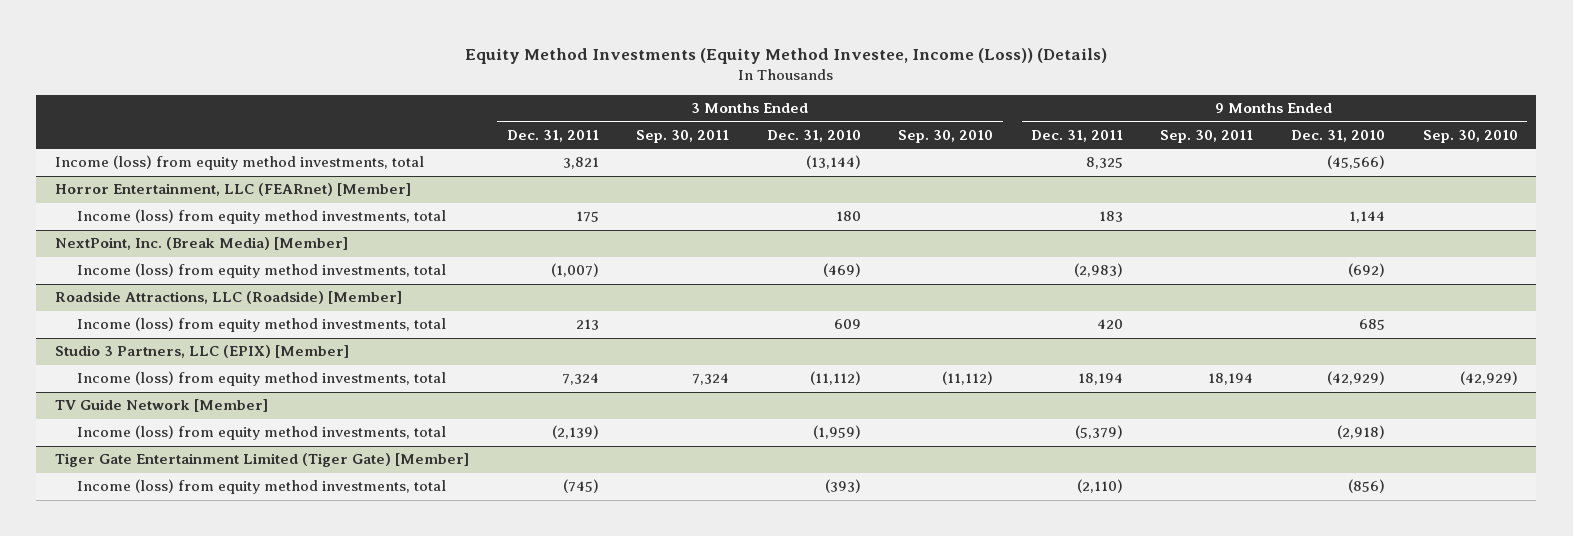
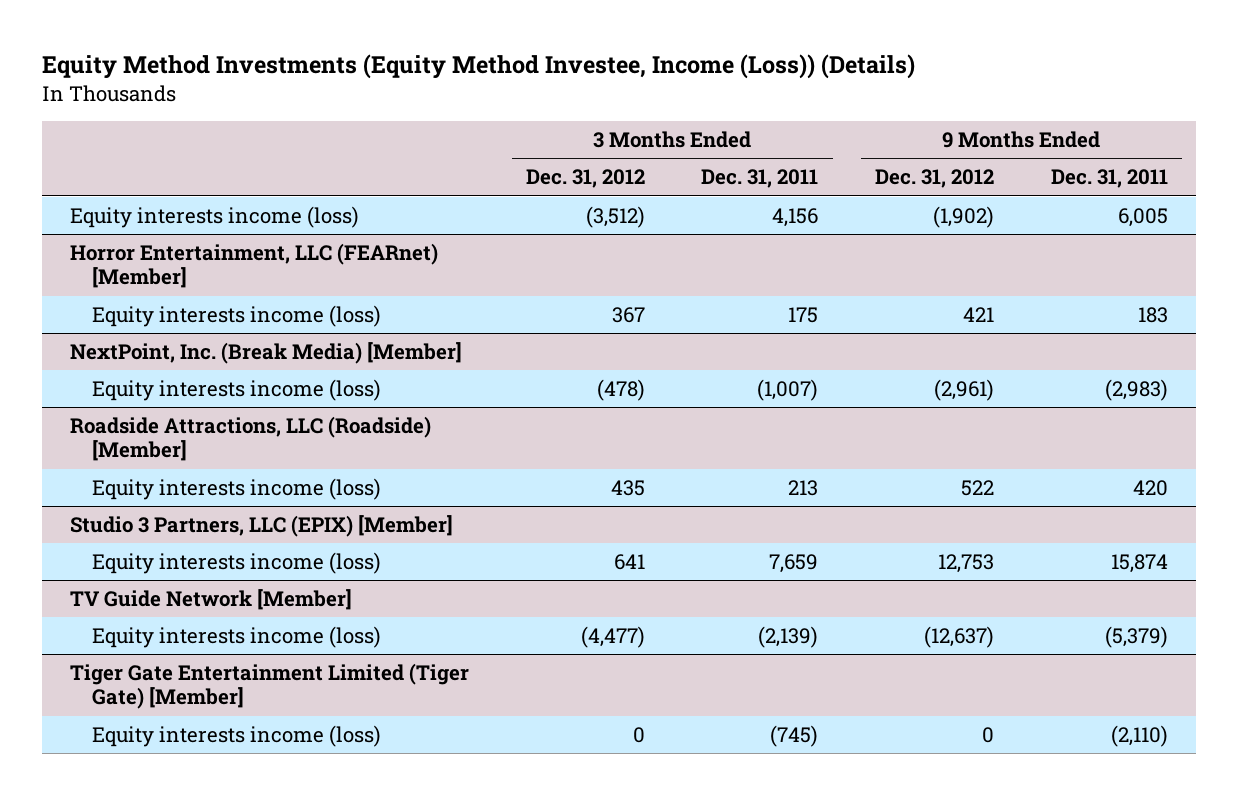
[636,129,730,143] Sep. 30, 2011 -> none
[766,129,861,142] Dec. 31, 2010 -> none
[898,129,994,143] Sep. 30, 2010 -> none
[1160,129,1254,143] Sep. 30, 2011 -> none
[1290,129,1385,142] Dec. 31, 2010 -> none
[1422,129,1518,143] Sep. 30, 2010 -> none
none -> [525,169,645,189] Dec. 31, 2012
none -> [875,169,995,189] Dec. 31, 2012
[55,155,425,171] Income (loss) from equity method investments, total -> [70,206,360,229] Equity interests income (loss)
[562,157,599,170] 3,821 -> [772,208,819,228] 4,156
[1085,157,1123,170] 8,325 -> [1117,208,1168,228] 6,005
[76,209,446,225] Income (loss) from equity method investments, total -> [91,305,381,328] Equity interests income (loss)
[76,263,446,279] Income (loss) from equity method investments, total -> [91,379,381,402] Equity interests income (loss)
[76,317,446,333] Income (loss) from equity method investments, total -> [91,478,381,501] Equity interests income (loss)
[76,371,446,387] Income (loss) from equity method investments, total -> [91,552,381,575] Equity interests income (loss)
[561,373,599,386] 7,324 -> [769,554,819,574] 7,659
[1077,373,1123,386] 18,194 -> [1110,554,1168,574] 15,874
[76,425,446,441] Income (loss) from equity method investments, total -> [91,626,381,649] Equity interests income (loss)
[76,479,446,495] Income (loss) from equity method investments, total -> [91,725,381,748] Equity interests income (loss)

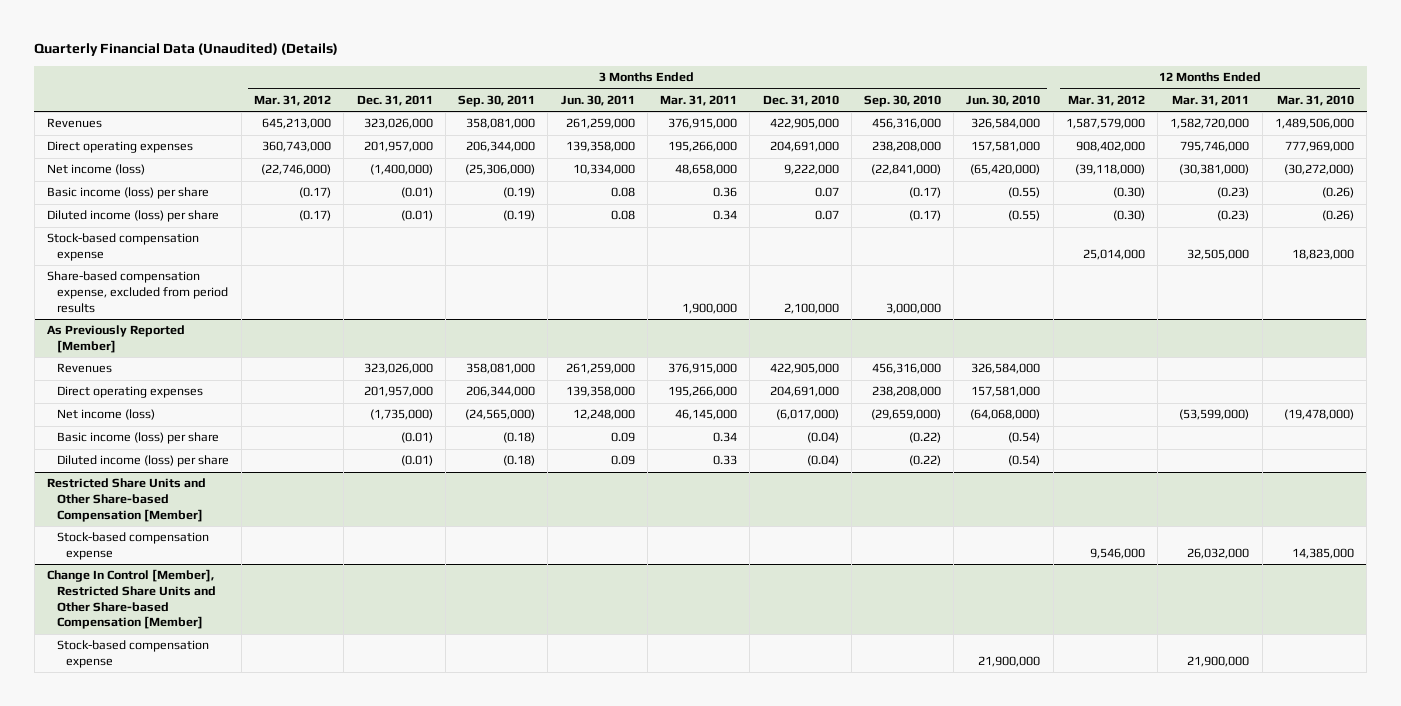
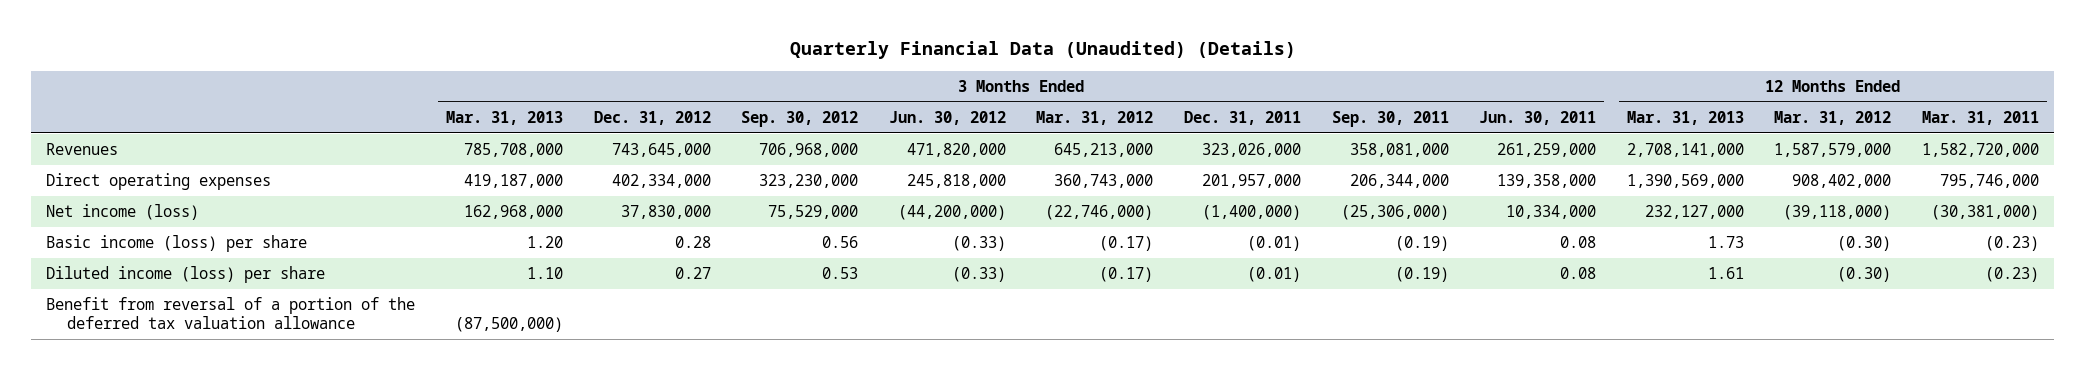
[660,95,738,107] Mar. 31, 2011 -> none
[762,95,839,107] Dec. 31, 2010 -> none
[864,95,942,108] Sep. 30, 2010 -> none
[966,95,1041,107] Jun. 30, 2010 -> none
[1276,95,1354,107] Mar. 31, 2010 -> none
none -> [446,110,564,125] Mar. 31, 2013
none -> [593,110,711,125] Dec. 31, 2012
none -> [741,110,859,127] Sep. 30, 2012
none -> [888,110,1006,125] Jun. 30, 2012
none -> [1626,110,1744,125] Mar. 31, 2013
[46,233,199,262] Stock-based compensation expense -> none
[46,271,228,313] Share-based compensation expense, excluded from period results -> none
[46,325,185,354] As Previously Reported [Member] -> none
[56,363,112,374] Revenues -> none
[56,386,203,399] Direct operating expenses -> none
[56,409,155,421] Net income (loss) -> none
[56,432,219,445] Basic income (loss) per share -> none
[56,455,229,468] Diluted income (loss) per share -> none
[46,478,206,522] Restricted Share Units and Other Share-based Compensation [Member] -> none
[56,532,209,561] Stock-based compensation expense -> none
[46,569,216,630] Change In Control [Member], Restricted Share Units and Other Share-based Compensation [Member] -> none
[56,640,209,669] Stock-based compensation expense -> none
none -> [46,297,416,330] Benefit from reversal of a portion of the deferred tax valuation allowance

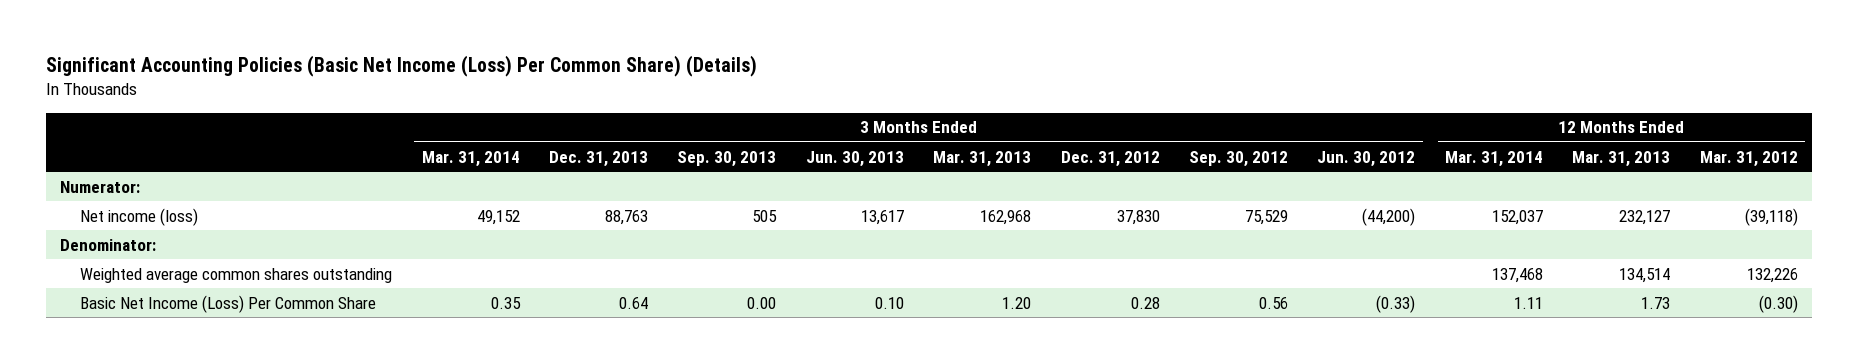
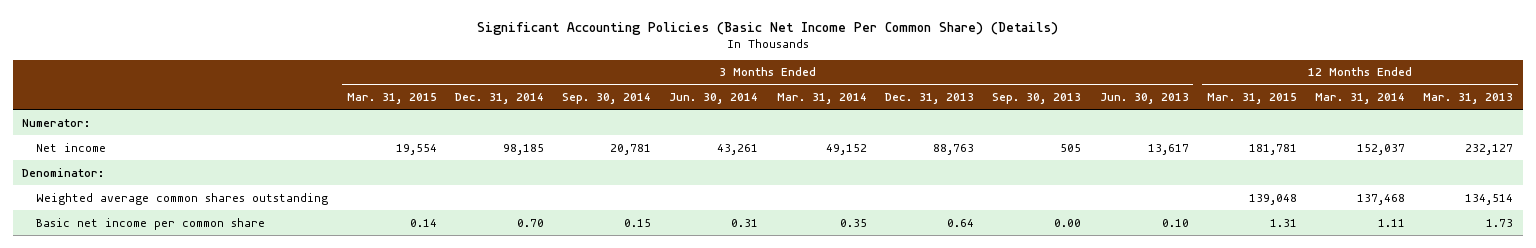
[45,55,757,78] Significant Accounting Policies (Basic Net Income (Loss) Per Common Share) (Details) -> [476,21,1058,35] Significant Accounting Policies (Basic Net Income Per Common Share) (Details)
[933,150,1032,167] Mar. 31, 2013 -> none
[1060,150,1160,167] Dec. 31, 2012 -> none
[1189,150,1289,167] Sep. 30, 2012 -> none
[1317,150,1416,167] Jun. 30, 2012 -> none
[1699,150,1798,167] Mar. 31, 2012 -> none
none -> [346,92,437,104] Mar. 31, 2015
none -> [454,92,544,104] Dec. 31, 2014
none -> [562,92,652,104] Sep. 30, 2014
none -> [669,92,759,104] Jun. 30, 2014
none -> [1206,92,1297,104] Mar. 31, 2015
[80,207,199,226] Net income (loss) -> [36,142,107,152] Net income
[80,294,377,313] Basic Net Income (Loss) Per Common Share -> [36,217,266,230] Basic net income per common share

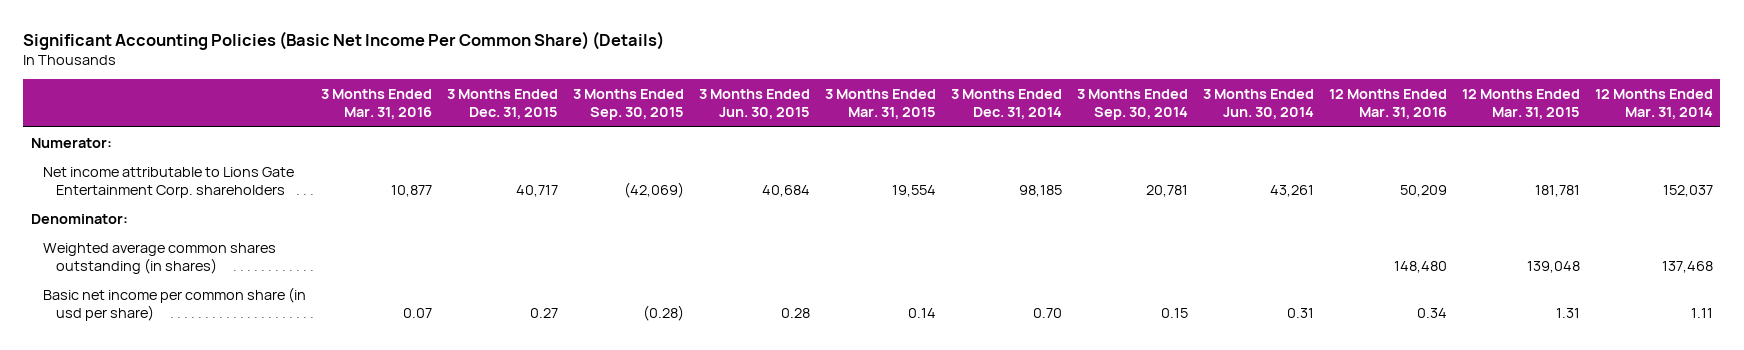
[776,92,867,104] Mar. 31, 2014 -> none
[885,92,975,104] Dec. 31, 2013 -> none
[992,92,1082,104] Sep. 30, 2013 -> none
[1099,92,1189,104] Jun. 30, 2013 -> none
[1423,92,1514,104] Mar. 31, 2013 -> none
none -> [321,89,433,120] 3 Months Ended Mar. 31, 2016
none -> [447,89,559,120] 3 Months Ended Dec. 31, 2015
none -> [573,89,685,121] 3 Months Ended Sep. 30, 2015
none -> [699,89,811,120] 3 Months Ended Jun. 30, 2015
none -> [1328,89,1447,120] 12 Months Ended Mar. 31, 2016
[36,142,107,152] Net income -> [43,166,295,199] Net income attributable to Lions Gate Entertainment Corp. shareholders
[36,192,329,205] Weighted average common shares outstanding -> [43,242,277,275] Weighted average common shares outstanding (in shares)
[36,217,266,230] Basic net income per common share -> [43,286,307,322] Basic net income per common share (in usd per share)

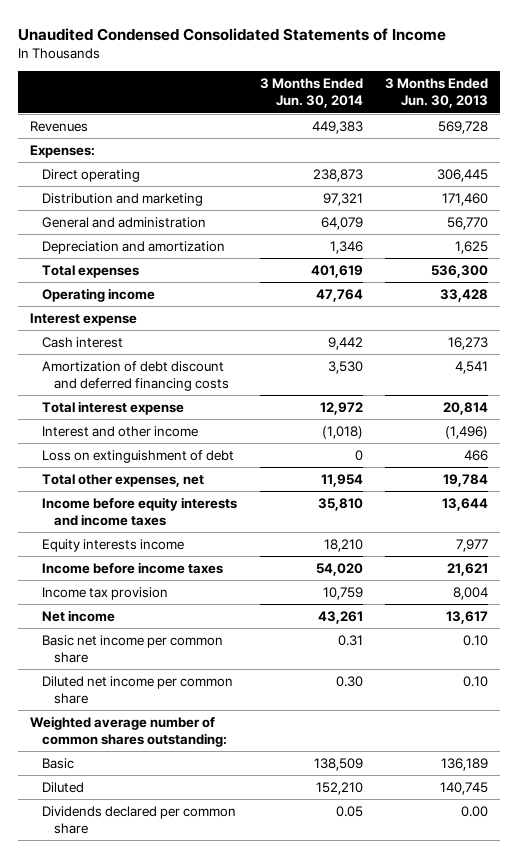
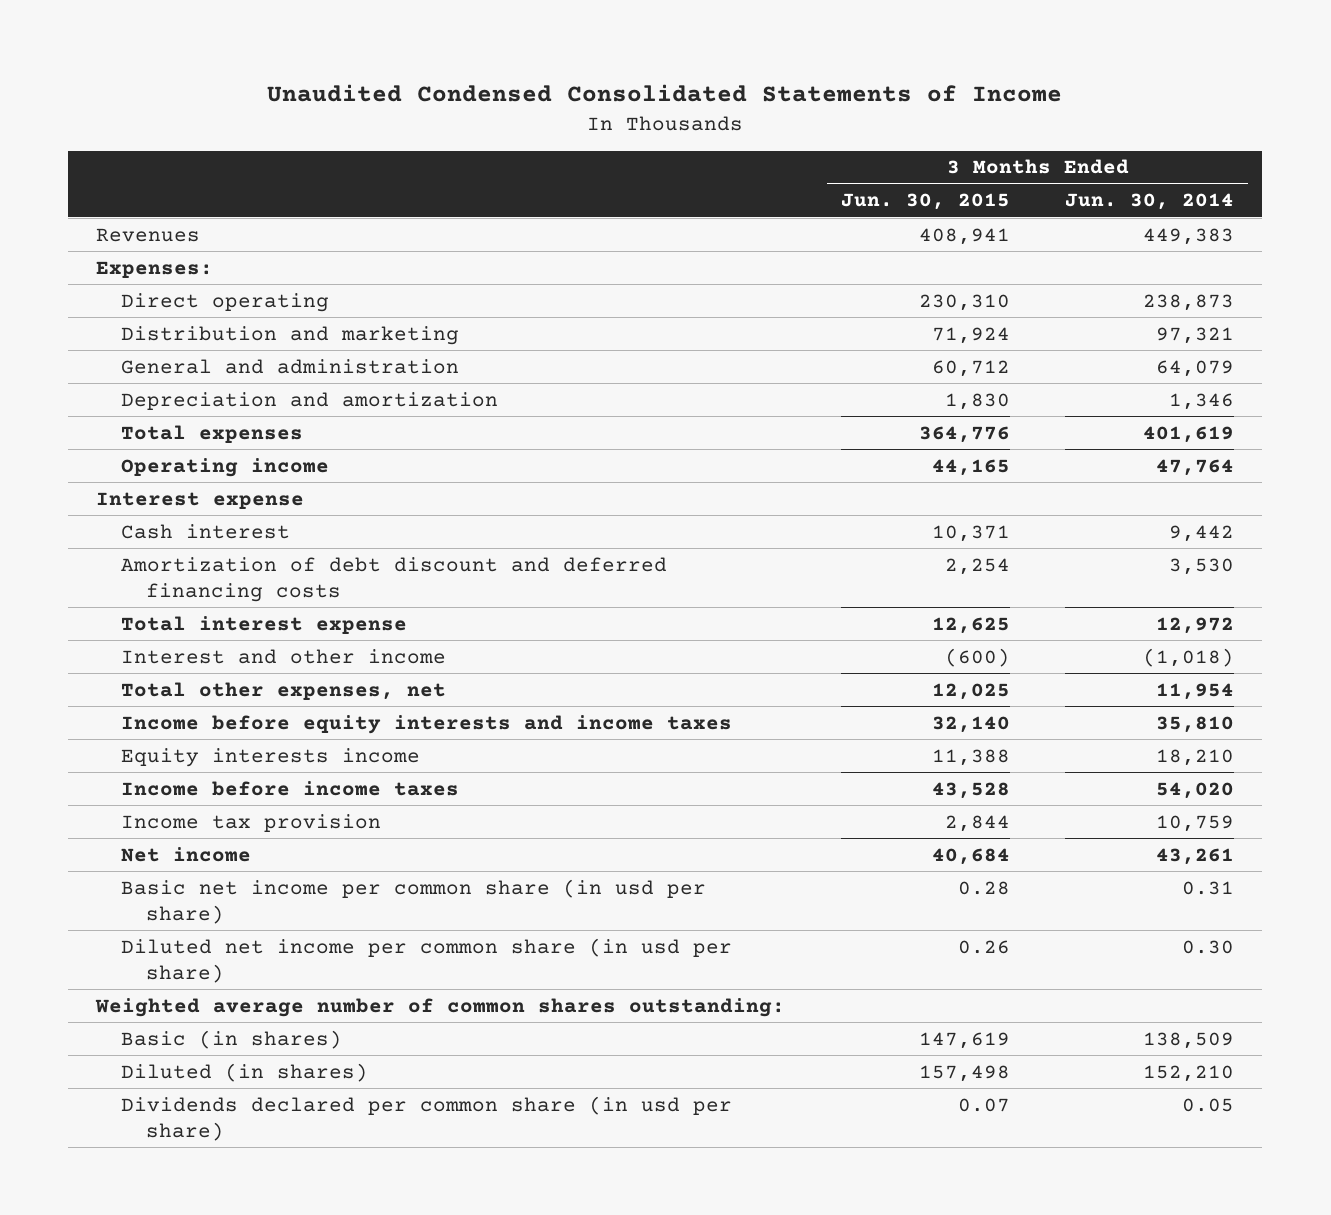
[385,78,489,109] 3 Months Ended Jun. 30, 2013 -> none
none -> [840,193,1010,211] Jun. 30, 2015
[41,449,234,463] Loss on extinguishment of debt -> none
[41,634,223,663] Basic net income per common share -> [120,878,706,924] Basic net income per common share (in usd per share)
[41,675,233,704] Diluted net income per common share -> [120,937,732,983] Diluted net income per common share (in usd per share)
[41,757,74,769] Basic -> [120,1029,342,1049] Basic (in shares)
[41,781,84,793] Diluted -> [120,1062,368,1082] Diluted (in shares)
[41,805,236,834] Dividends declared per common share -> [120,1095,732,1141] Dividends declared per common share (in usd per share)

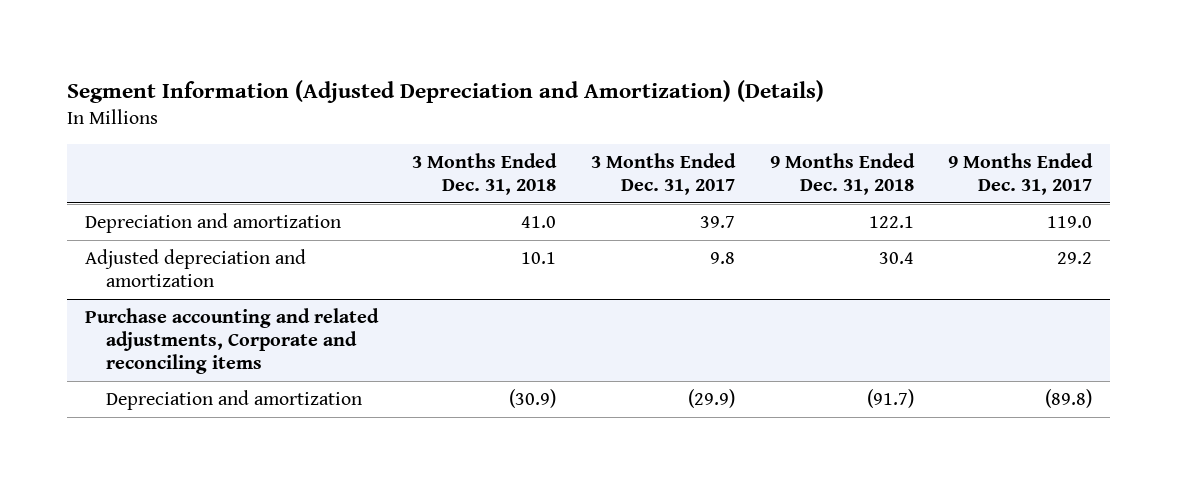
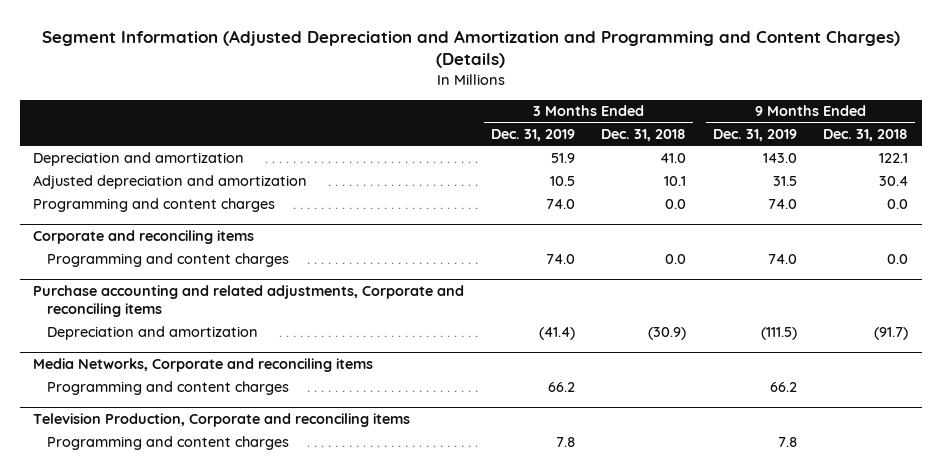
[67,79,825,103] Segment Information (Adjusted Depreciation and Amortization) (Details) -> [41,29,900,69] Segment Information (Adjusted Depreciation and Amortization and Programming and Content Charges) (Details)
[590,152,736,195] 3 Months Ended Dec. 31, 2017 -> none
[948,152,1094,195] 9 Months Ended Dec. 31, 2017 -> none
none -> [490,129,575,142] Dec. 31, 2019
none -> [712,129,797,142] Dec. 31, 2019
none -> [33,197,276,212] Programming and content charges
none -> [33,229,255,244] Corporate and reconciling items
none -> [47,252,290,267] Programming and content charges
none -> [33,357,374,372] Media Networks, Corporate and reconciling items
none -> [47,380,290,395] Programming and content charges
none -> [33,412,411,427] Television Production, Corporate and reconciling items
none -> [47,435,290,450] Programming and content charges

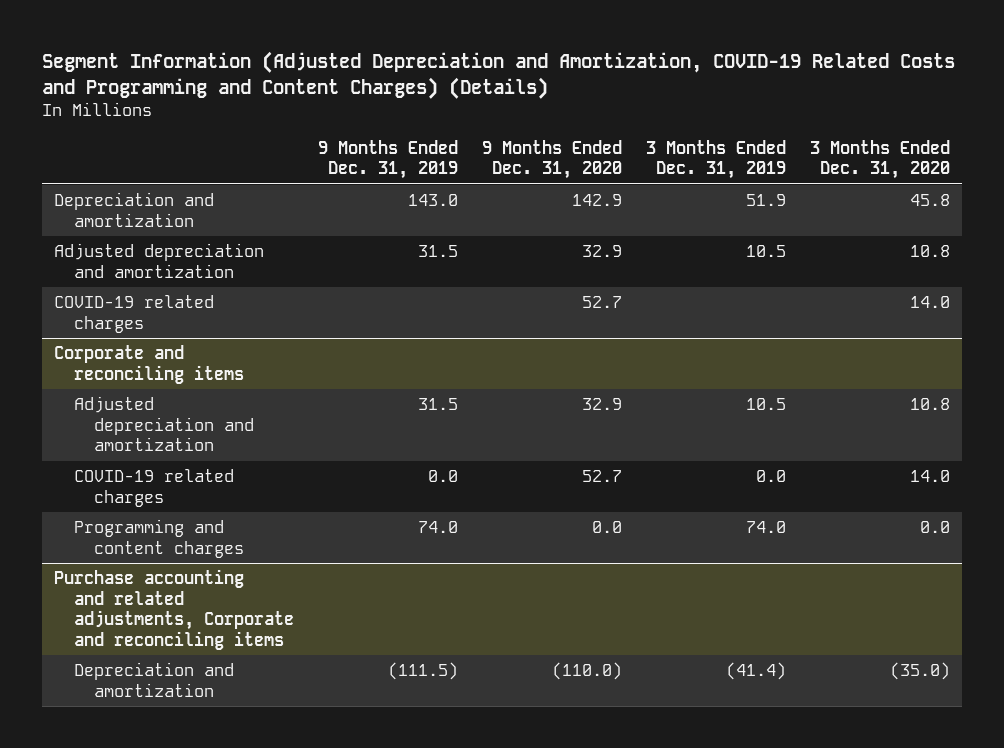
[41,29,900,69] Segment Information (Adjusted Depreciation and Amortization and Programming and Content Charges) (Details) -> [42,51,956,99] Segment Information (Adjusted Depreciation and Amortization, COVID-19 Related Costs and Programming and Content Charges) (Details)
[601,129,687,142] Dec. 31, 2018 -> none
[823,129,909,142] Dec. 31, 2018 -> none
none -> [482,139,623,180] 9 Months Ended Dec. 31, 2020
none -> [810,139,951,180] 3 Months Ended Dec. 31, 2020
[33,197,276,212] Programming and content charges -> none
none -> [54,294,215,333] COVID-19 related charges
none -> [74,395,254,452] Adjusted depreciation and amortization
none -> [74,468,235,507] COVID-19 related charges
[33,357,374,372] Media Networks, Corporate and reconciling items -> none
[47,380,290,395] Programming and content charges -> none
[33,412,411,427] Television Production, Corporate and reconciling items -> none
[47,435,290,450] Programming and content charges -> none

